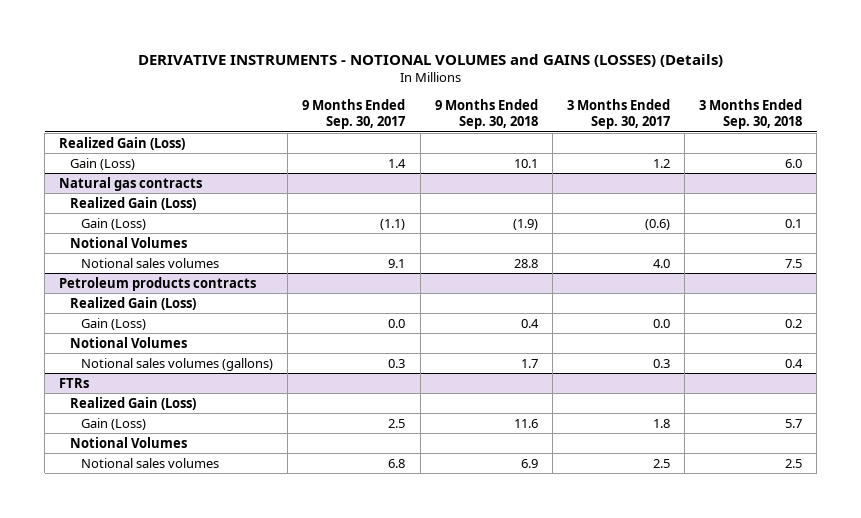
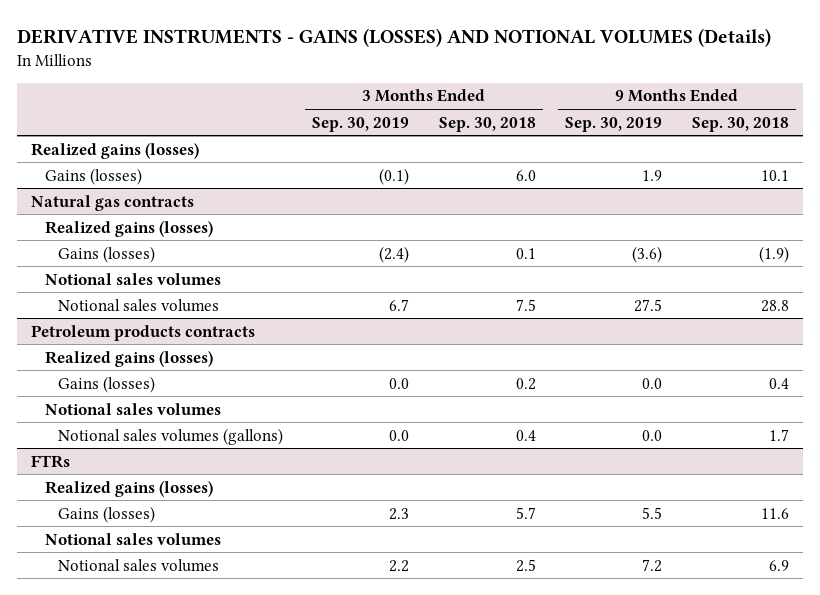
[137,53,723,67] DERIVATIVE INSTRUMENTS - NOTIONAL VOLUMES and GAINS (LOSSES) (Details) -> [16,28,771,48] DERIVATIVE INSTRUMENTS - GAINS (LOSSES) AND NOTIONAL VOLUMES (Details)
[302,98,406,130] 9 Months Ended Sep. 30, 2017 -> none
[566,98,670,130] 3 Months Ended Sep. 30, 2017 -> none
none -> [312,116,410,132] Sep. 30, 2019
none -> [565,116,663,132] Sep. 30, 2019
[59,136,186,150] Realized Gain (Loss) -> [31,142,200,159] Realized gains (losses)
[70,157,136,170] Gain (Loss) -> [44,167,142,185] Gains (losses)
[70,196,197,210] Realized Gain (Loss) -> [44,220,213,237] Realized gains (losses)
[81,217,147,230] Gain (Loss) -> [57,245,155,263] Gains (losses)
[70,236,188,248] Notional Volumes -> [44,272,221,285] Notional sales volumes
[70,296,197,310] Realized Gain (Loss) -> [44,350,213,367] Realized gains (losses)
[81,317,147,330] Gain (Loss) -> [57,375,155,393] Gains (losses)
[70,336,188,348] Notional Volumes -> [44,402,221,415] Notional sales volumes
[70,396,197,410] Realized Gain (Loss) -> [44,480,213,497] Realized gains (losses)
[81,417,147,430] Gain (Loss) -> [57,505,155,523] Gains (losses)
[70,436,188,448] Notional Volumes -> [44,532,221,545] Notional sales volumes

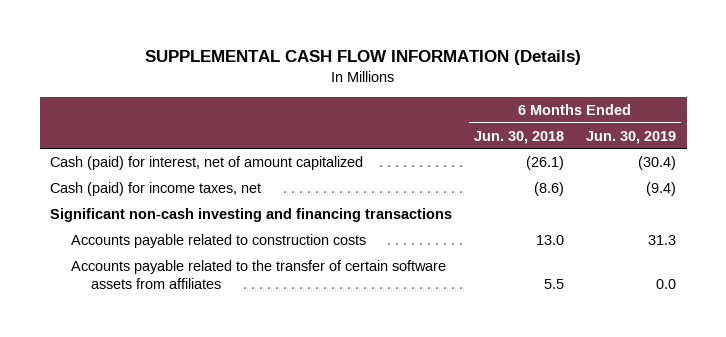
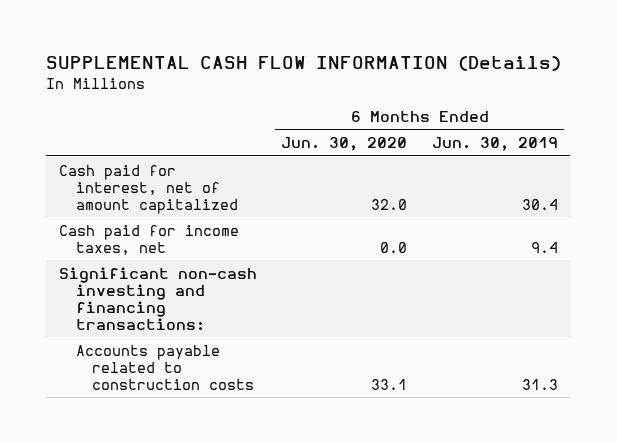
[474,130,565,144] Jun. 30, 2018 -> none
none -> [281,137,408,152] Jun. 30, 2020
[50,155,364,170] Cash (paid) for interest, net of amount capitalized -> [58,164,238,214] Cash paid for interest, net of amount capitalized
[637,155,676,170] (30.4) -> [522,198,559,210] 30.4
[50,181,262,196] Cash (paid) for income taxes, net -> [58,224,239,255] Cash paid for income taxes, net
[645,181,676,196] (9.4) -> [531,241,559,253] 9.4
[50,207,453,222] Significant non-cash investing and financing transactions -> [58,266,257,331] Significant non-cash investing and financing transactions:
[70,259,446,289] Accounts payable related to the transfer of certain software assets from affiliates -> none

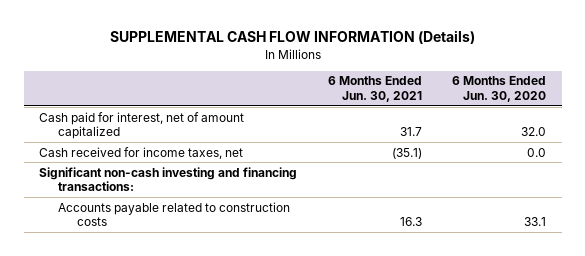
[432,137,559,152] Jun. 30, 2019 -> none
none -> [327,76,422,103] 6 Months Ended Jun. 30, 2021
[58,224,239,255] Cash paid for income taxes, net -> [38,146,243,159] Cash received for income taxes, net

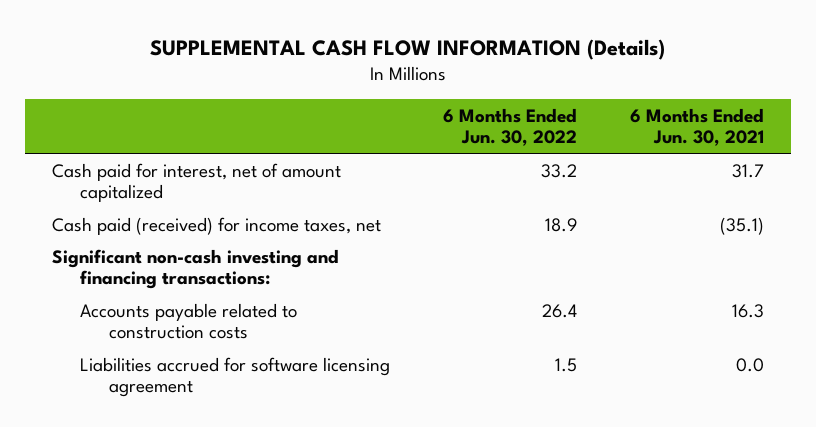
[452,76,547,103] 6 Months Ended Jun. 30, 2020 -> none
none -> [443,107,578,147] 6 Months Ended Jun. 30, 2022
[38,146,243,159] Cash received for income taxes, net -> [51,216,381,235] Cash paid (received) for income taxes, net
none -> [80,356,391,398] Liabilities accrued for software licensing agreement

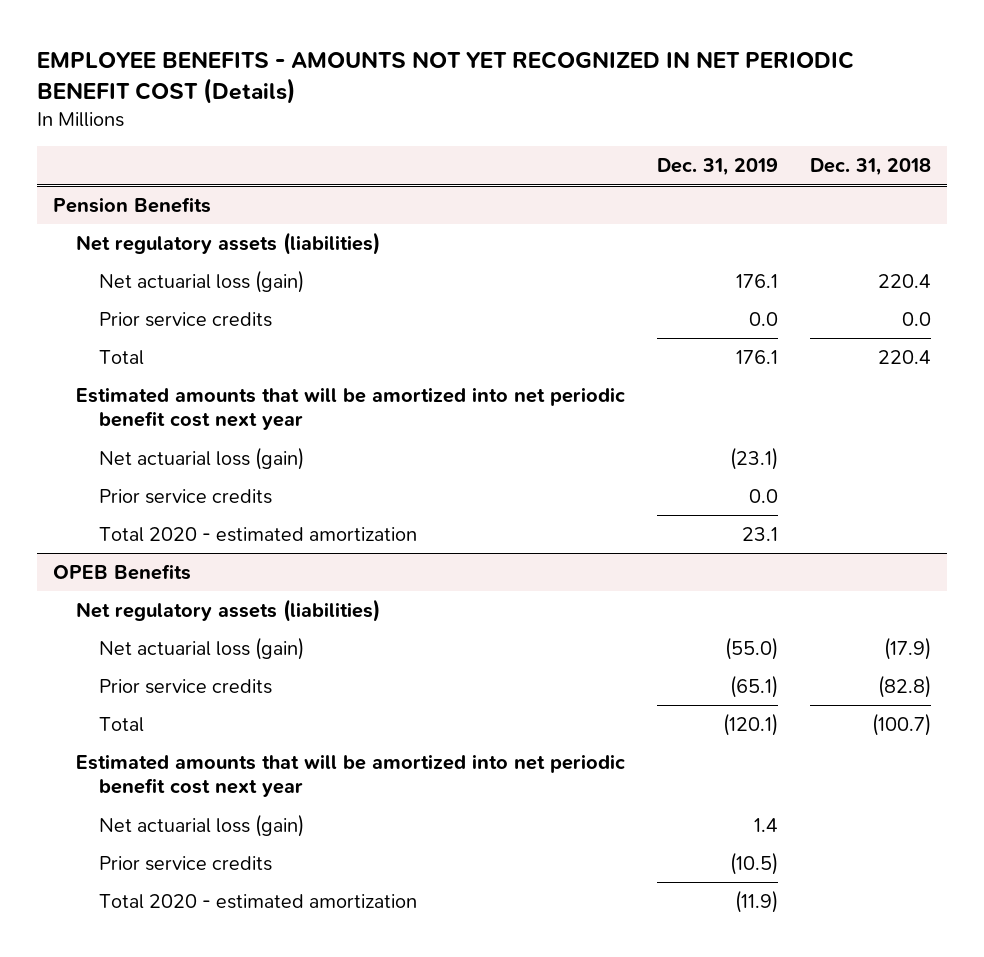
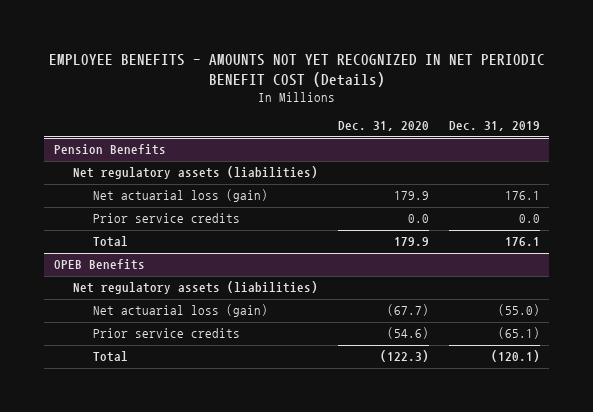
[809,158,931,177] Dec. 31, 2018 -> none
none -> [337,121,429,132] Dec. 31, 2020
[75,387,626,431] Estimated amounts that will be amortized into net periodic benefit cost next year -> none
[99,447,305,471] Net actuarial loss (gain) -> none
[99,489,273,505] Prior service credits -> none
[99,527,418,543] Total 2020 - estimated amortization -> none
[75,754,626,798] Estimated amounts that will be amortized into net periodic benefit cost next year -> none
[99,814,305,838] Net actuarial loss (gain) -> none
[99,856,273,872] Prior service credits -> none
[99,894,418,910] Total 2020 - estimated amortization -> none

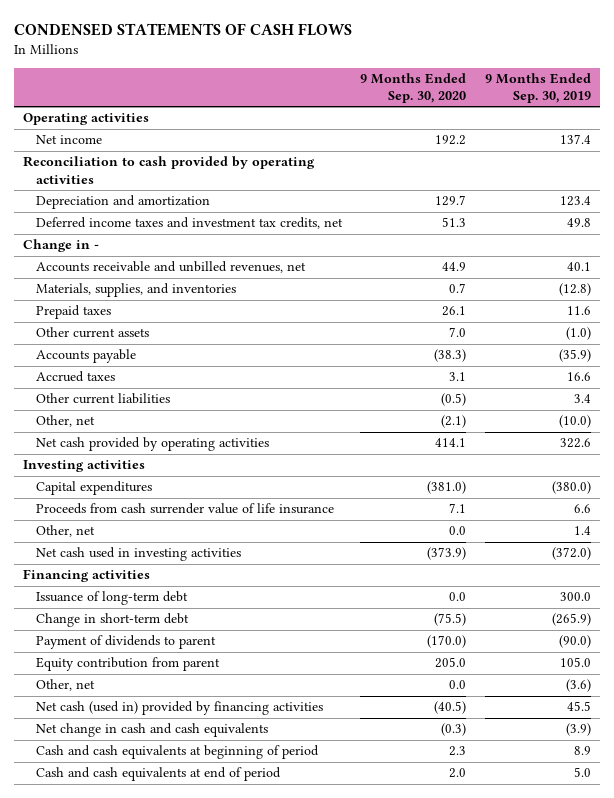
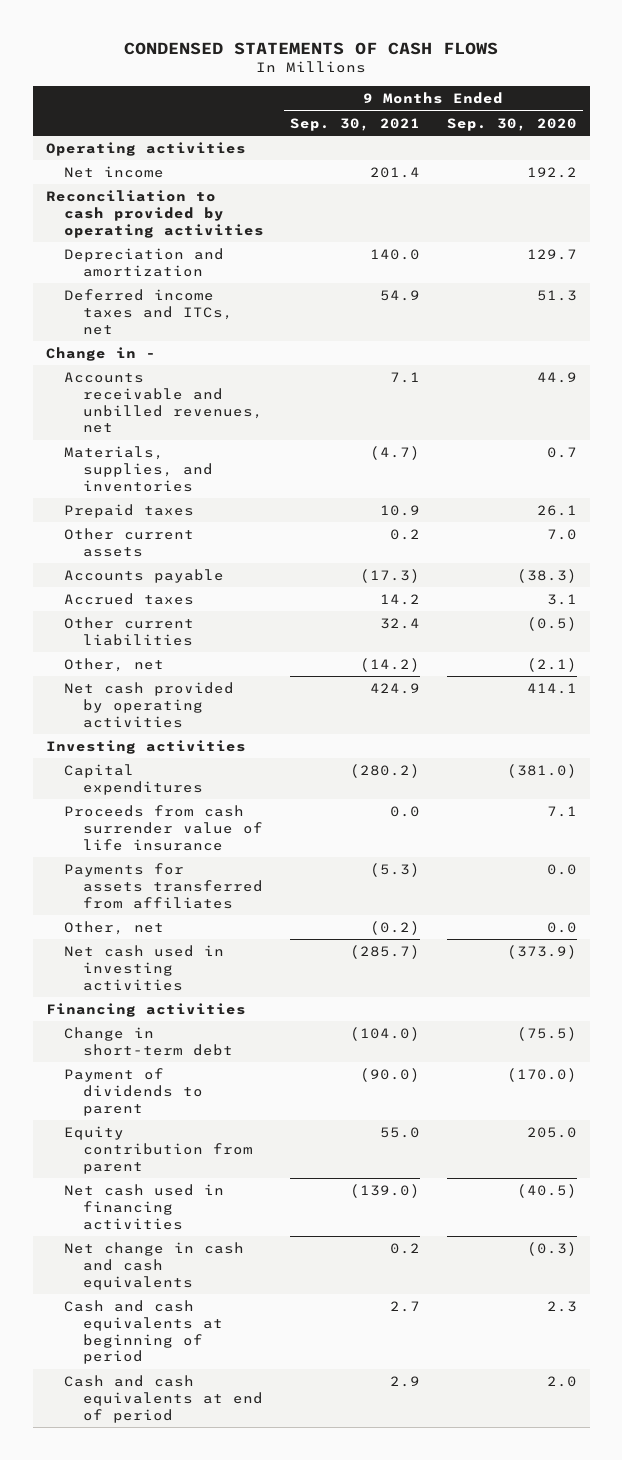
[484,72,591,104] 9 Months Ended Sep. 30, 2019 -> none
none -> [290,117,421,131] Sep. 30, 2021
[35,217,343,230] Deferred income taxes and investment tax credits, net -> [64,289,234,335] Deferred income taxes and ITCs, net
none -> [64,863,264,909] Payments for assets transferred from affiliates
[35,591,188,606] Issuance of long-term debt -> none
[35,679,95,692] Other, net -> none
[35,701,323,716] Net cash (used in) provided by financing activities -> [64,1184,225,1230] Net cash used in financing activities

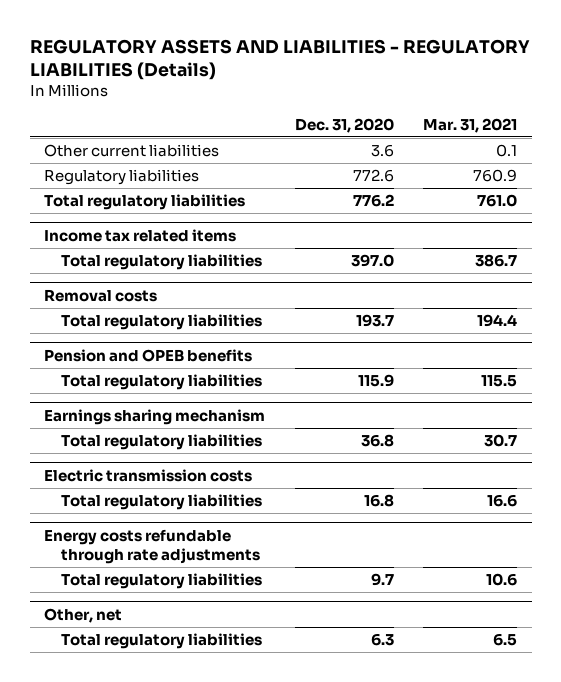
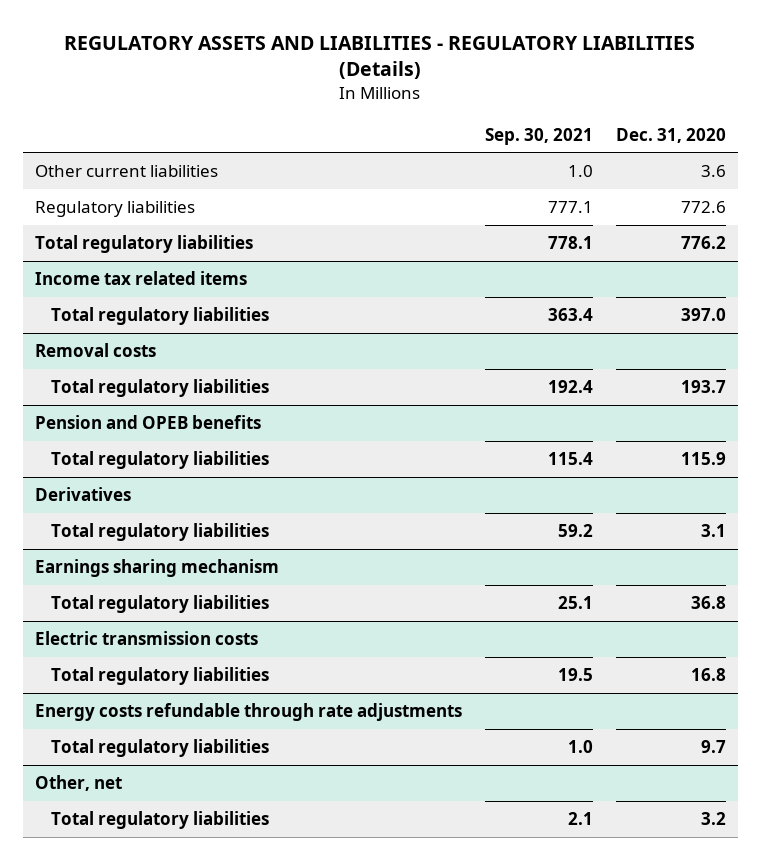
[422,117,517,133] Mar. 31, 2021 -> none
none -> [484,127,593,145] Sep. 30, 2021
none -> [34,487,131,502] Derivatives
none -> [50,523,269,542] Total regulatory liabilities
[370,633,394,647] 6.3 -> [701,812,727,826] 3.2

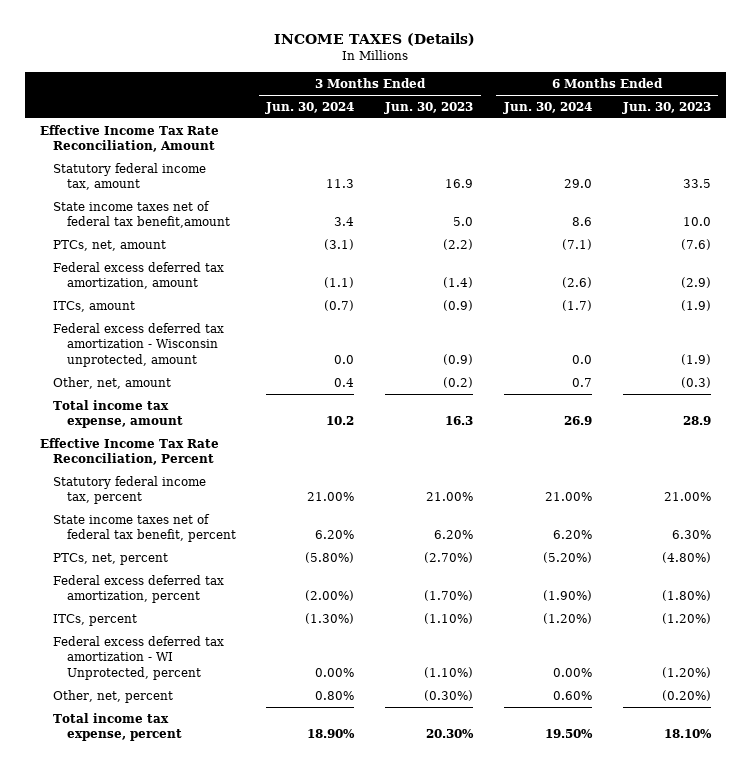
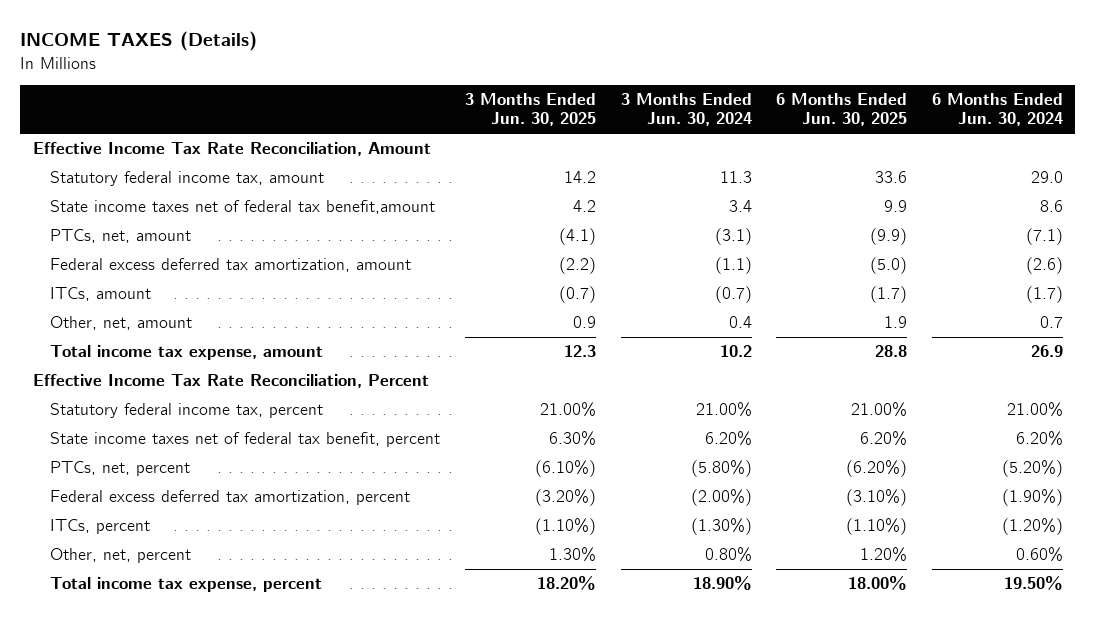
[384,101,474,114] Jun. 30, 2023 -> none
[621,101,711,114] Jun. 30, 2023 -> none
none -> [465,93,597,127] 3 Months Ended Jun. 30, 2025
none -> [776,93,908,127] 6 Months Ended Jun. 30, 2025
[53,322,225,367] Federal excess deferred tax amortization - Wisconsin unprotected, amount -> none
[53,635,225,680] Federal excess deferred tax amortization - WI Unprotected, percent -> none

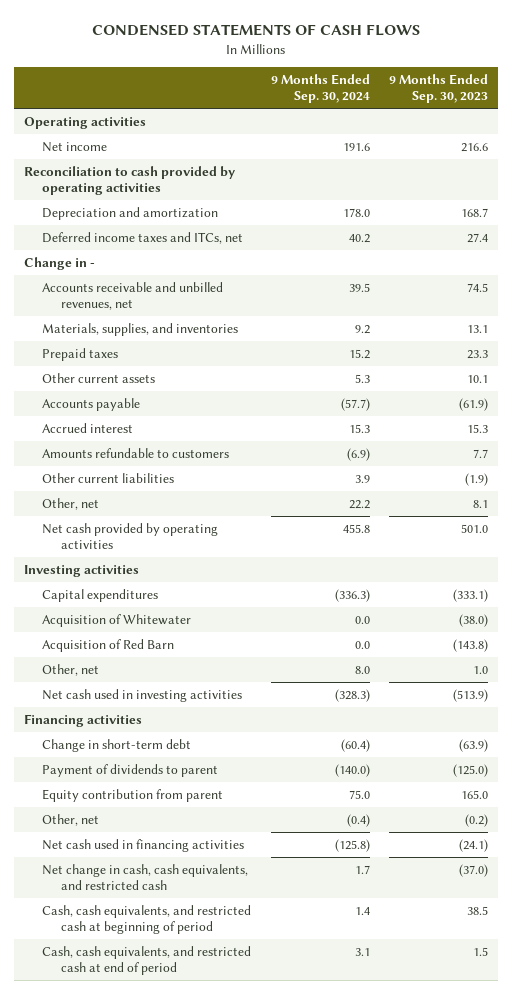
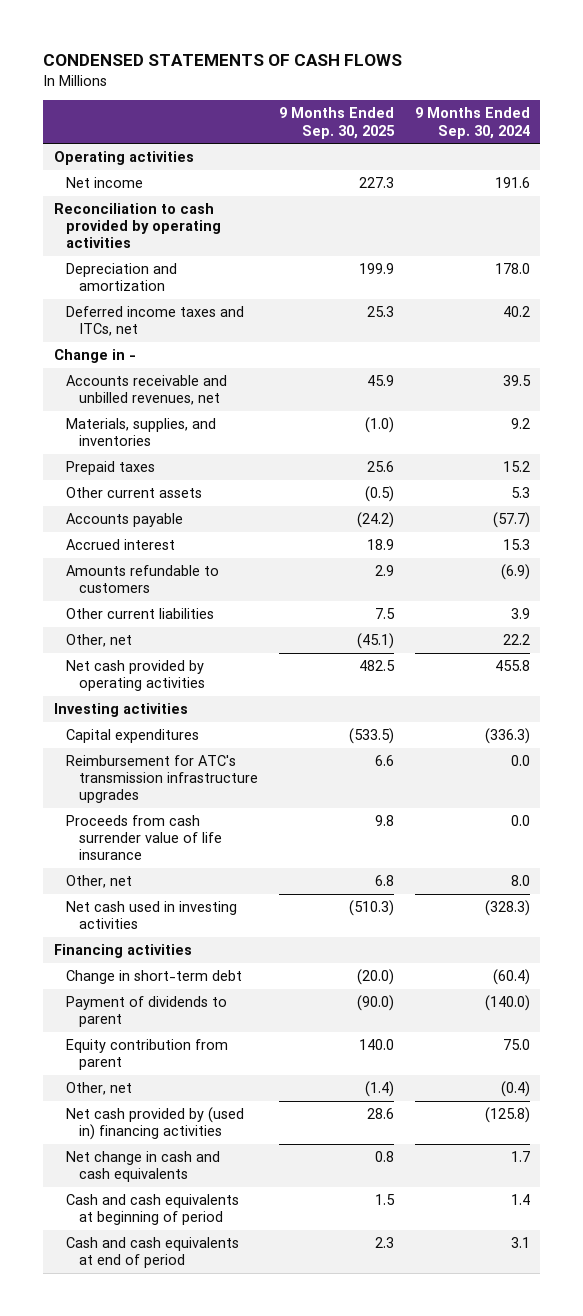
[389,74,489,104] 9 Months Ended Sep. 30, 2023 -> none
none -> [279,107,396,139] 9 Months Ended Sep. 30, 2025
[42,613,192,627] Acquisition of Whitewater -> none
[42,638,175,652] Acquisition of Red Barn -> none
none -> [66,755,259,804] Reimbursement for ATC's transmission infrastructure upgrades
none -> [66,815,223,861] Proceeds from cash surrender value of life insurance
[42,838,245,852] Net cash used in financing activities -> [66,1107,245,1141] Net cash provided by (used in) financing activities
[42,863,249,890] Net change in cash, cash equivalents, and restricted cash -> [66,1151,221,1183] Net change in cash and cash equivalents
[42,904,252,934] Cash, cash equivalents, and restricted cash at beginning of period -> [66,1194,240,1226] Cash and cash equivalents at beginning of period
[42,945,252,975] Cash, cash equivalents, and restricted cash at end of period -> [66,1237,240,1269] Cash and cash equivalents at end of period

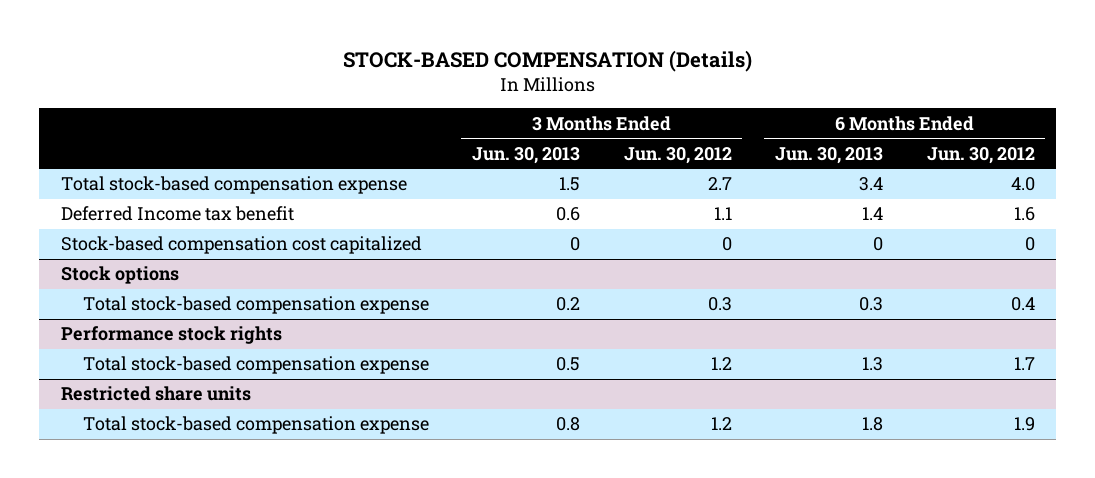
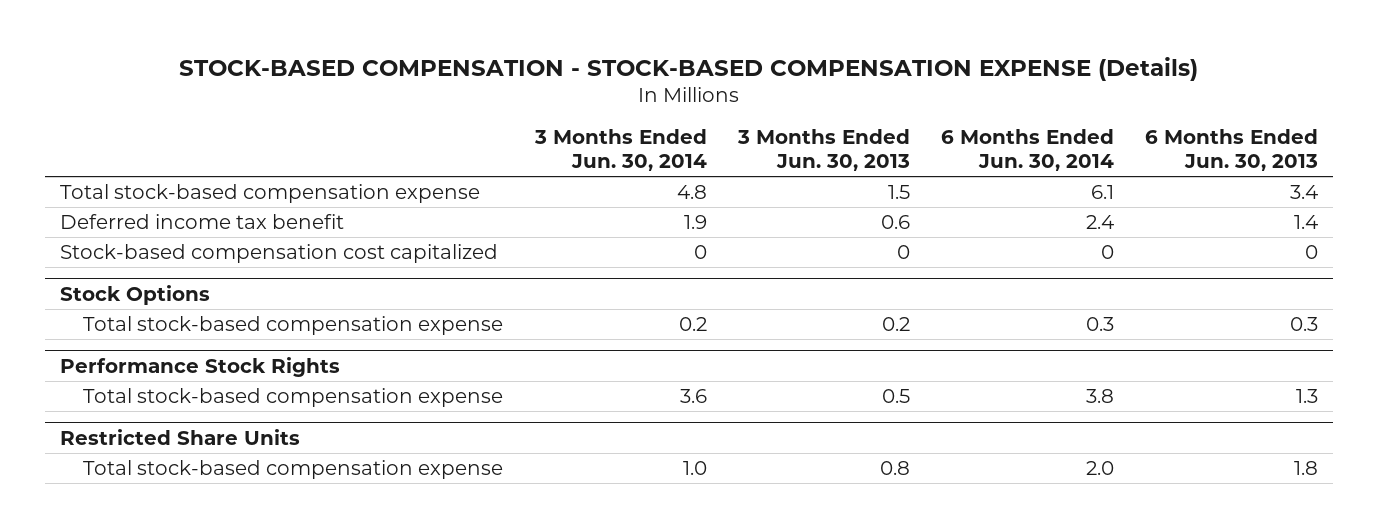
[342,49,752,72] STOCK-BASED COMPENSATION (Details) -> [179,56,1199,81] STOCK-BASED COMPENSATION - STOCK-BASED COMPENSATION EXPENSE (Details)
[623,146,732,164] Jun. 30, 2012 -> none
[926,146,1035,164] Jun. 30, 2012 -> none
none -> [533,129,707,172] 3 Months Ended Jun. 30, 2014
none -> [940,129,1114,172] 6 Months Ended Jun. 30, 2014
[60,206,294,222] Deferred Income tax benefit -> [60,213,345,229] Deferred income tax benefit
[60,266,179,285] Stock options -> [60,284,211,305] Stock Options
[60,326,282,345] Performance stock rights -> [60,356,341,377] Performance Stock Rights
[60,386,251,402] Restricted share units -> [60,428,301,445] Restricted Share Units

